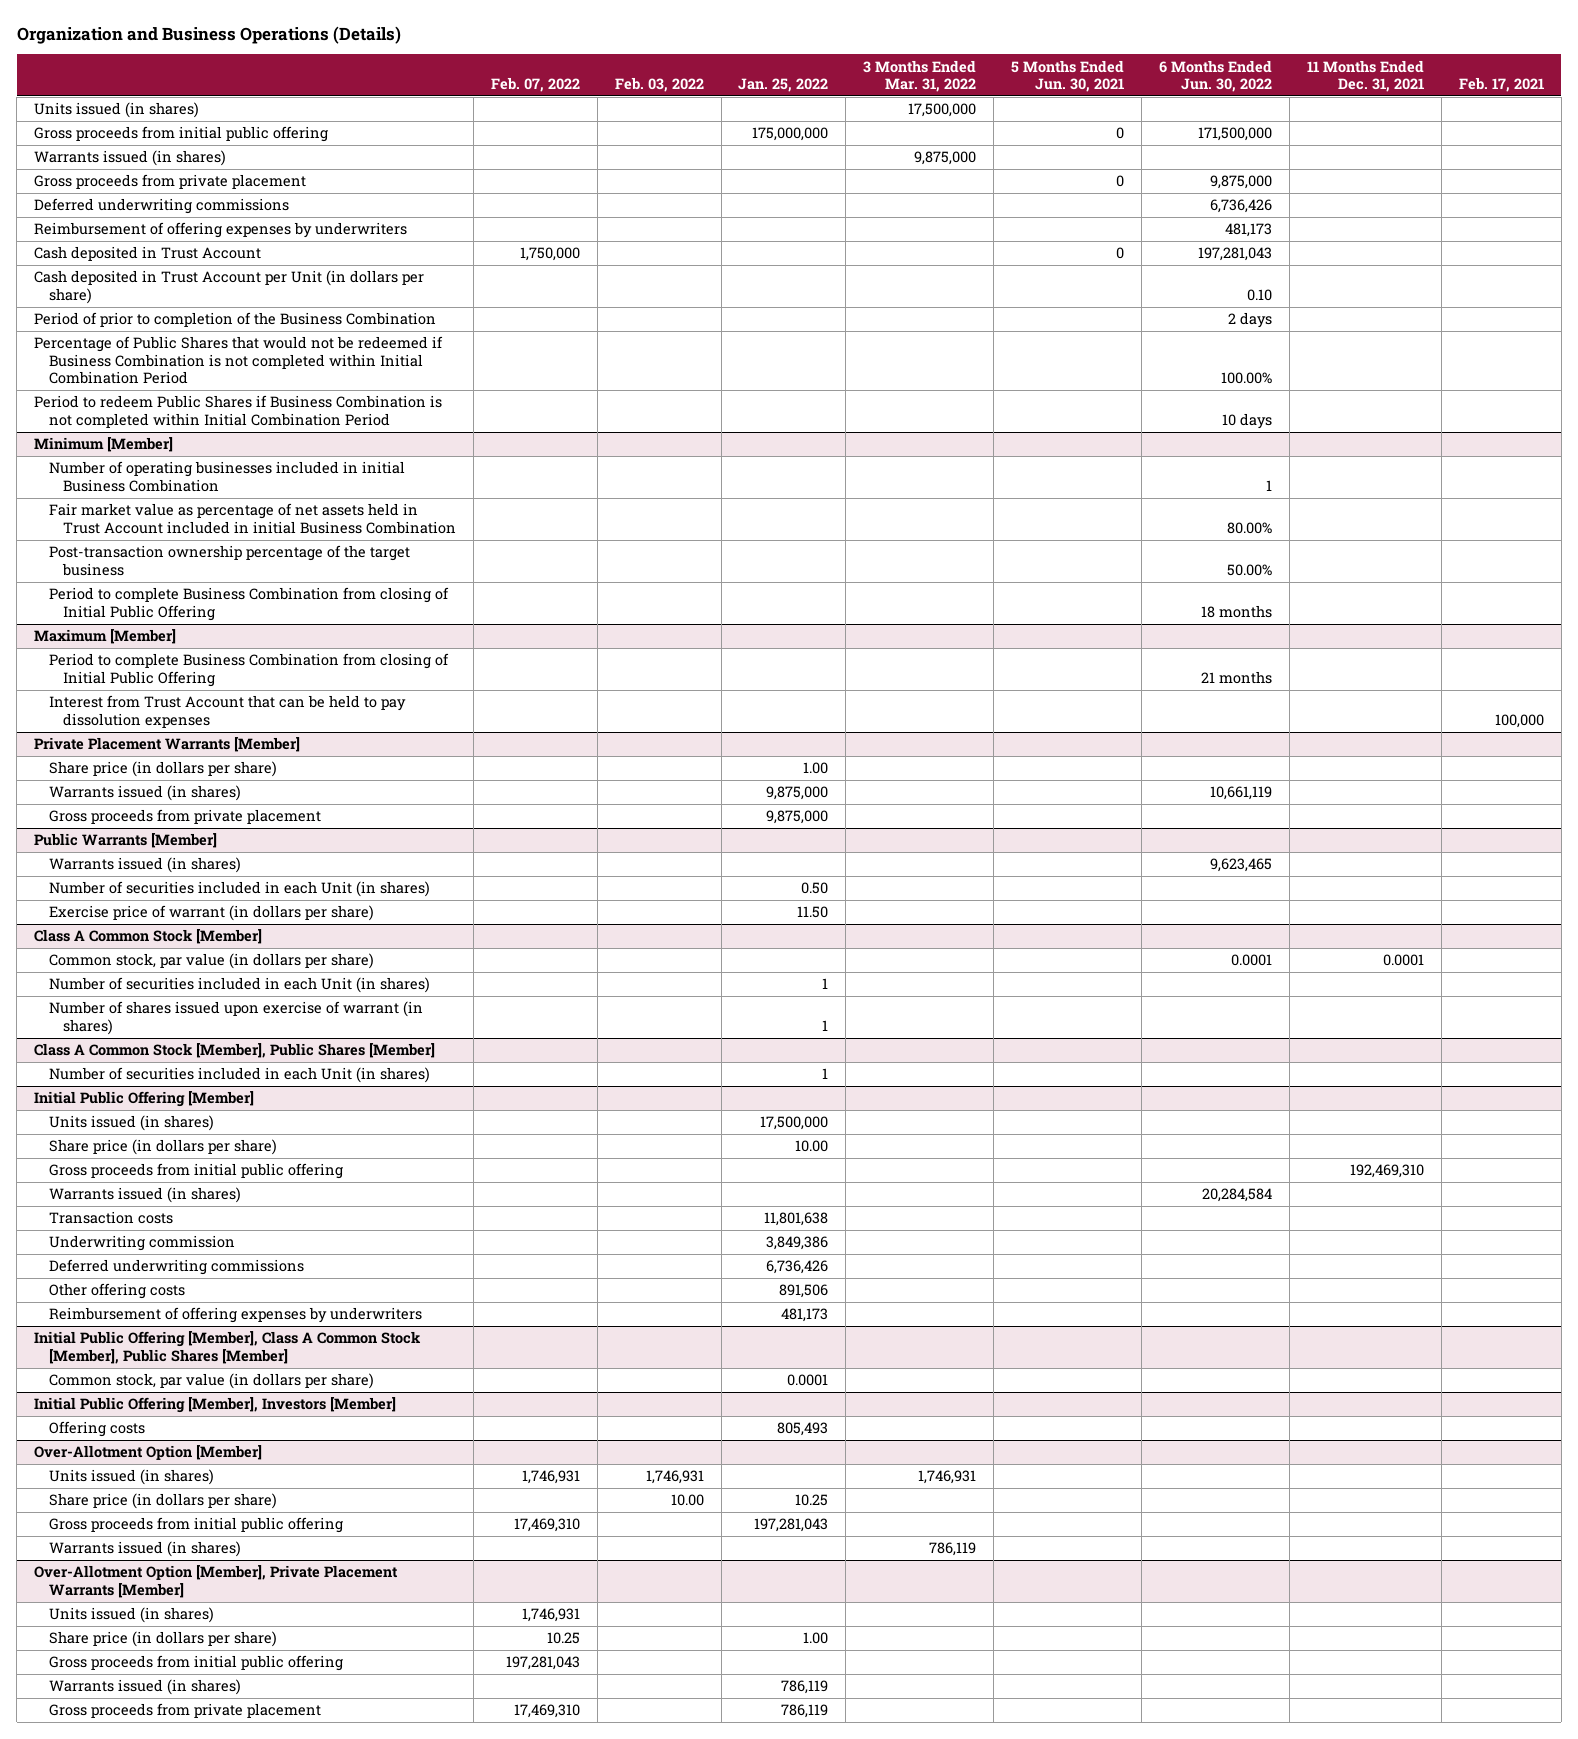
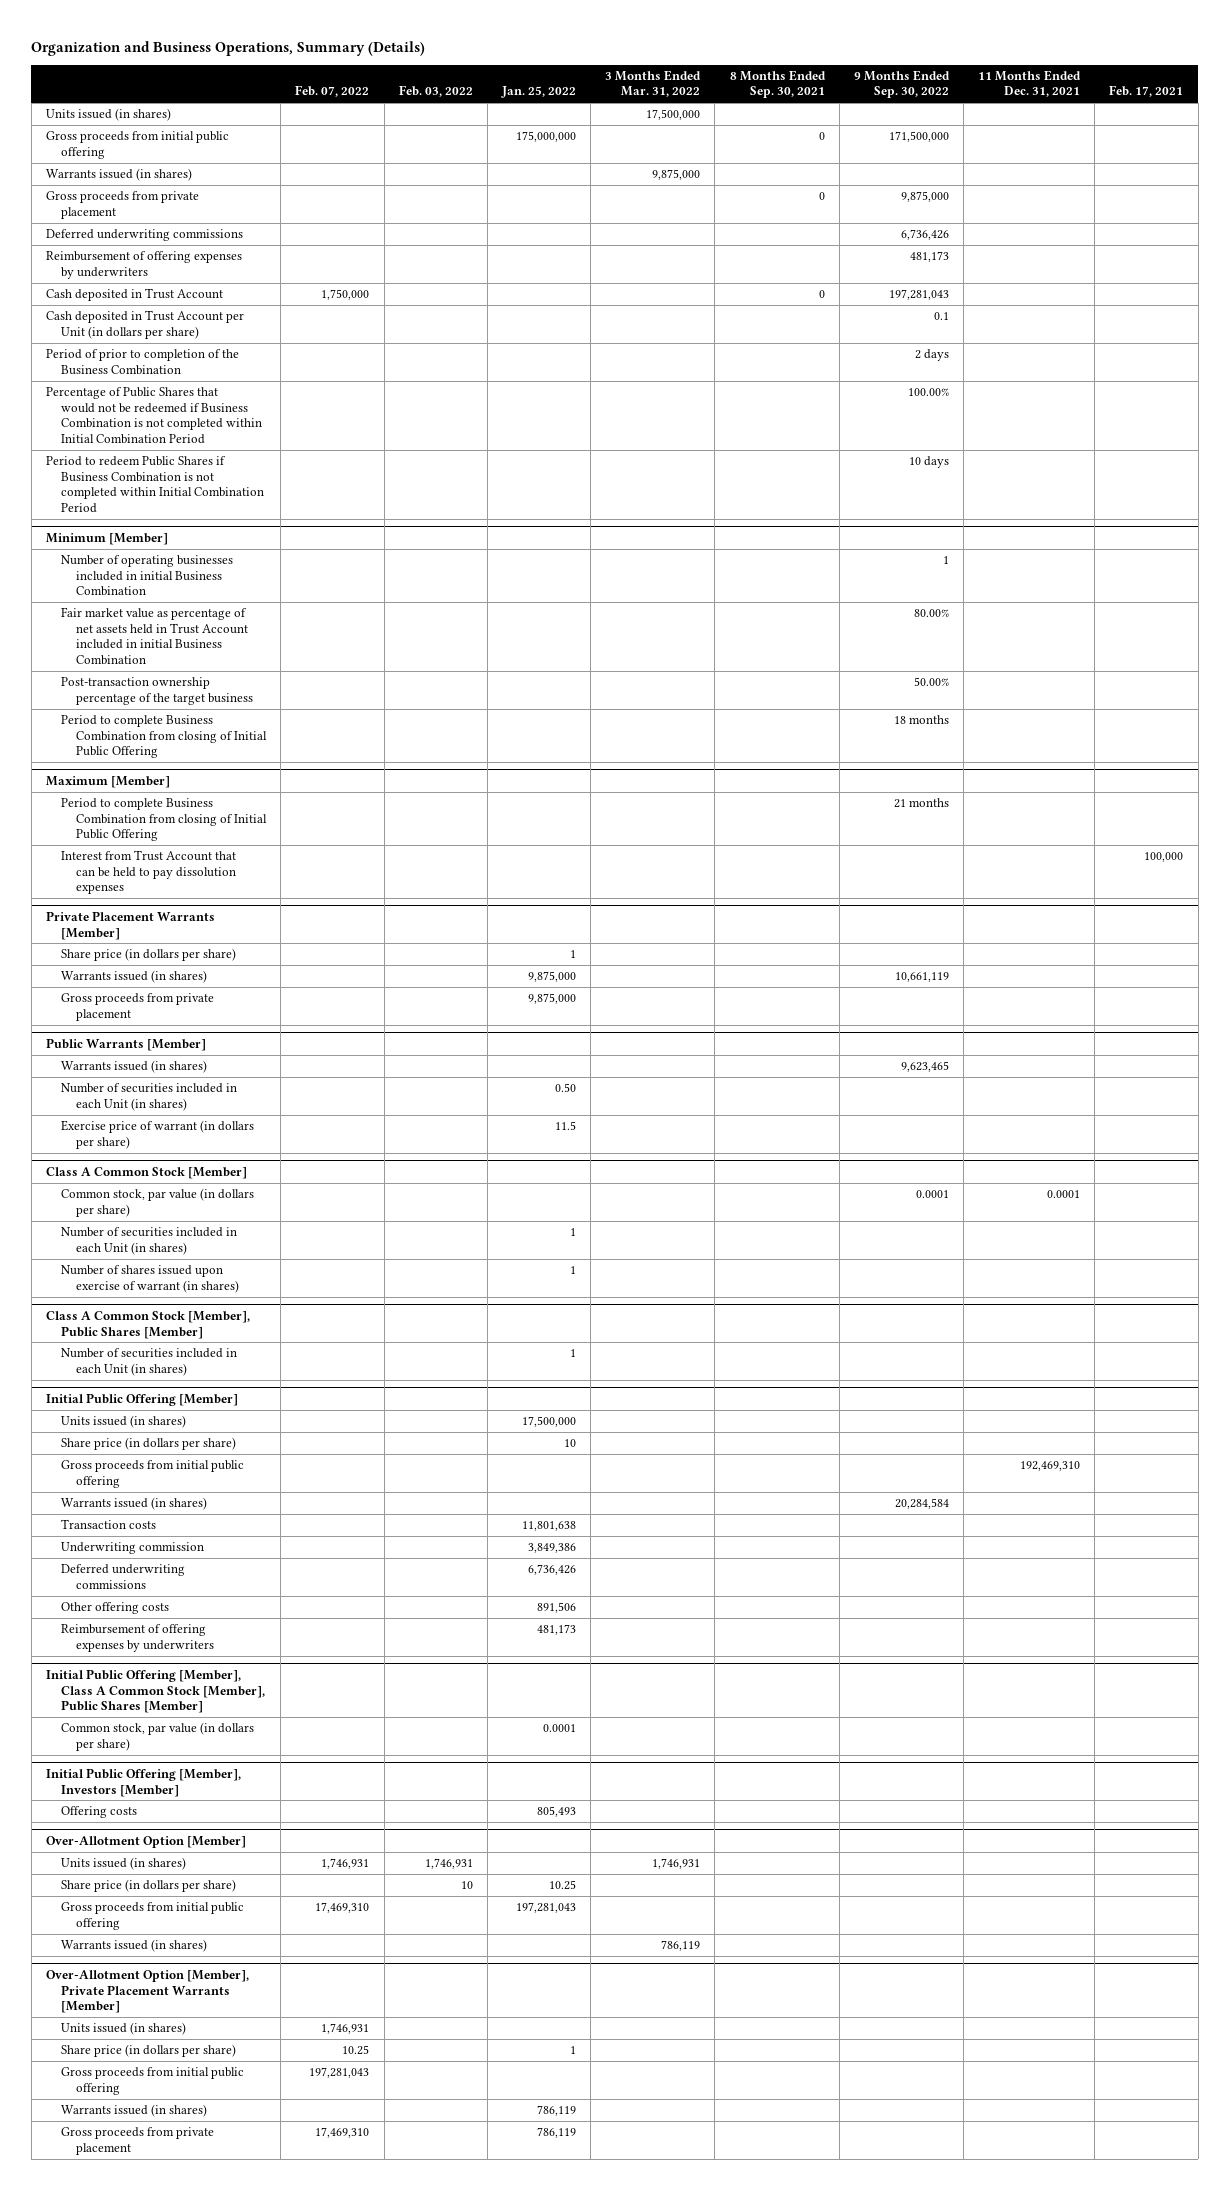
[16,25,401,44] Organization and Business Operations (Details) -> [31,40,426,56] Organization and Business Operations, Summary (Details)
[1011,59,1125,93] 5 Months Ended Jun. 30, 2021 -> none
[1158,59,1272,93] 6 Months Ended Jun. 30, 2022 -> none
none -> [729,69,826,99] 8 Months Ended Sep. 30, 2021
none -> [853,69,950,99] 9 Months Ended Sep. 30, 2022
[803,762,829,775] 1.00 -> [569,950,576,959] 1
[797,906,829,919] 11.50 -> [554,1121,576,1131] 11.5
[795,1140,829,1153] 10.00 -> [563,1439,576,1448] 10
[670,1494,704,1507] 10.00 -> [460,1881,473,1890] 10
[803,1632,829,1645] 1.00 -> [569,2046,576,2055] 1

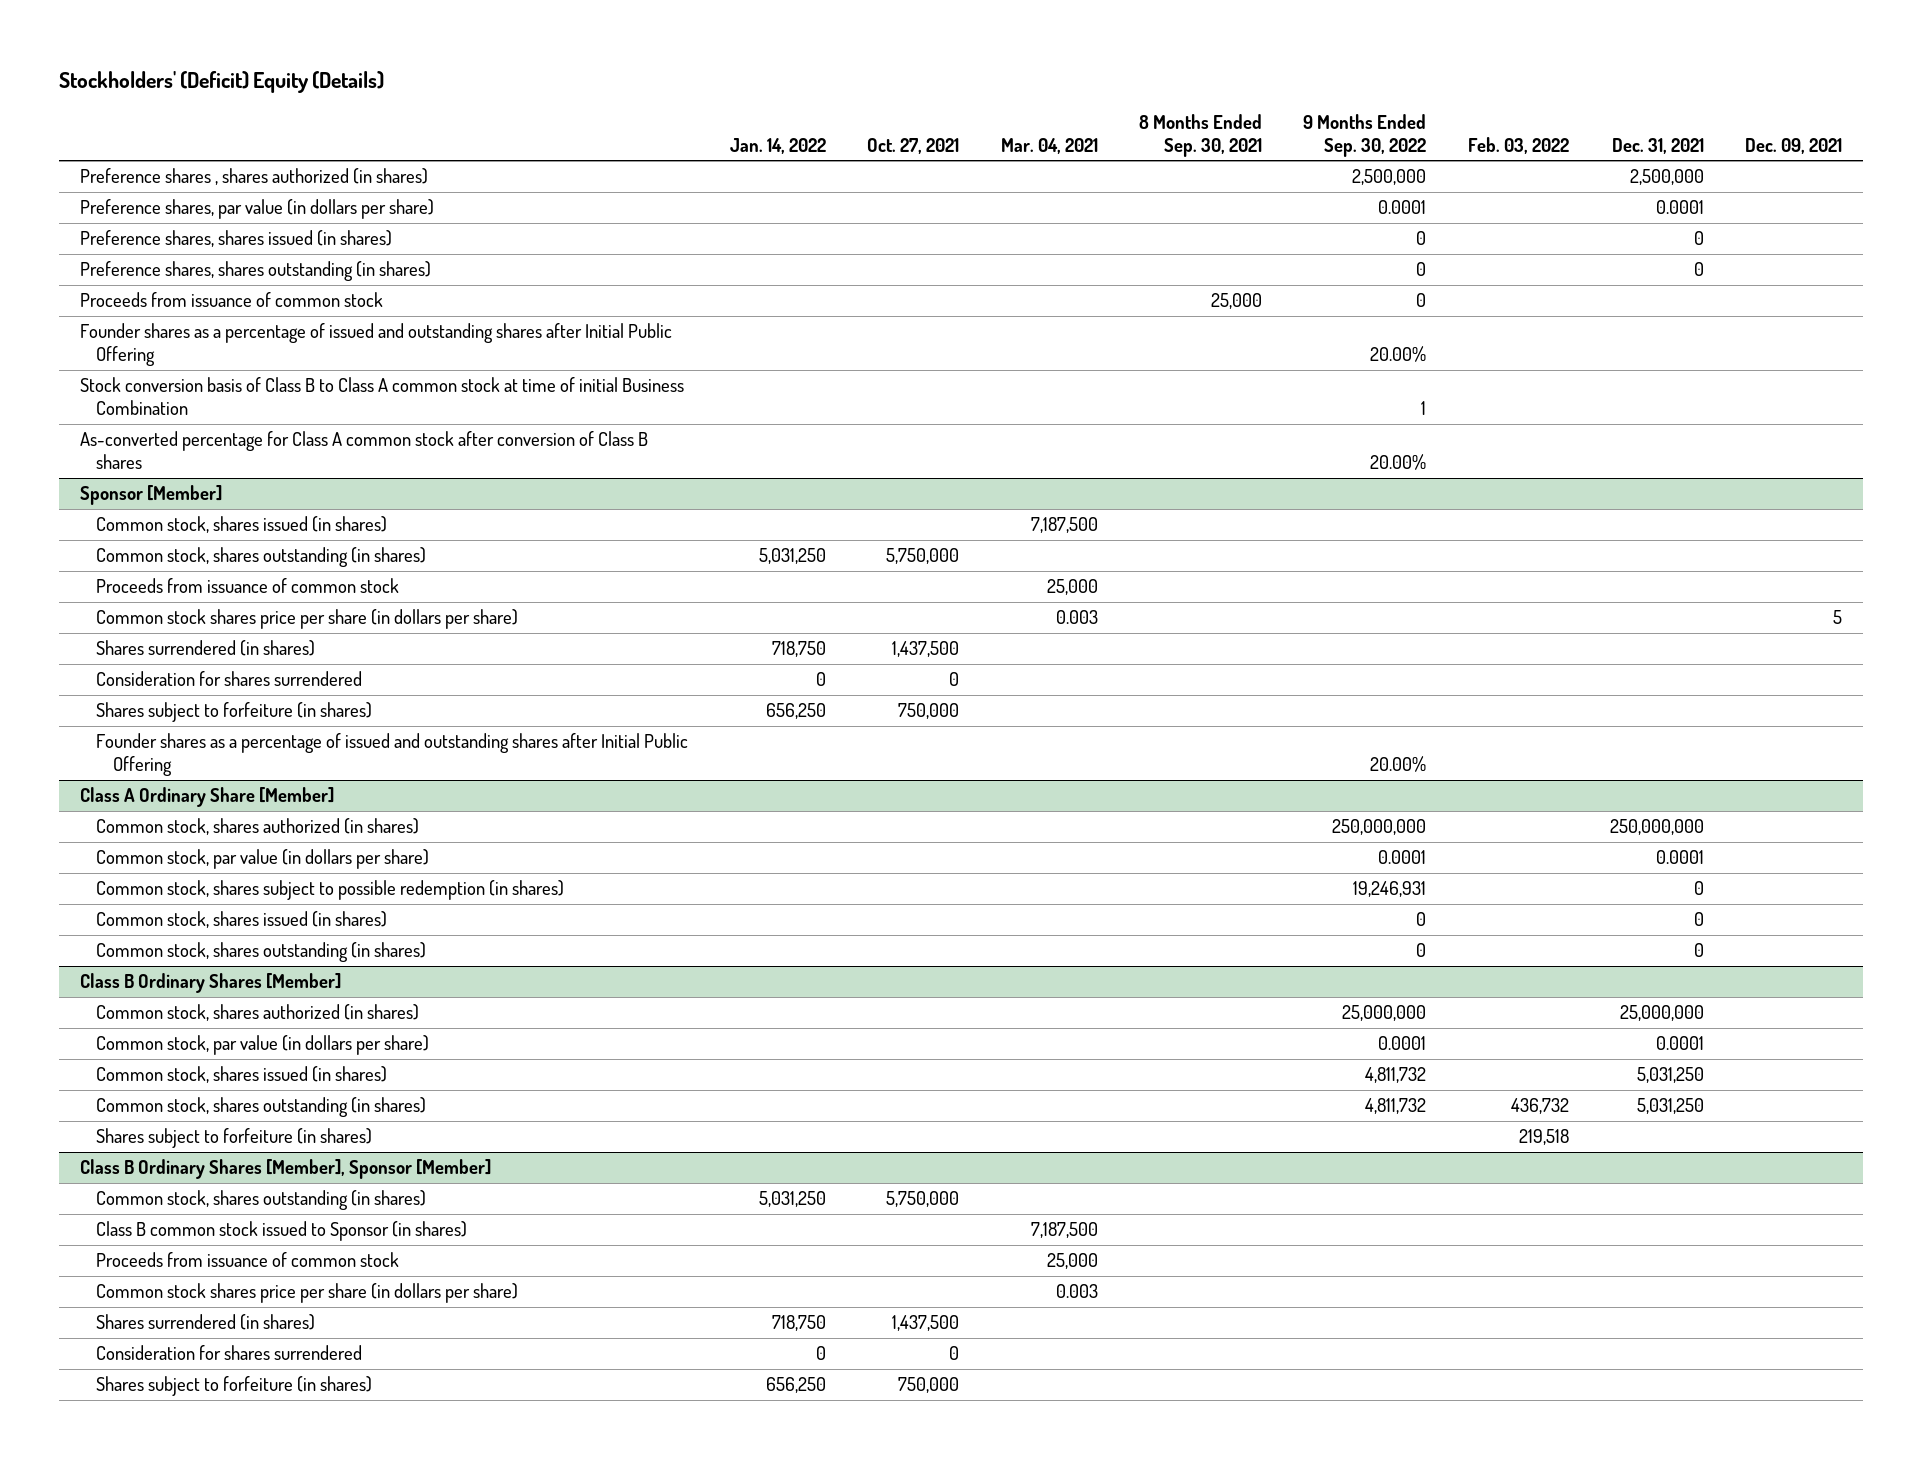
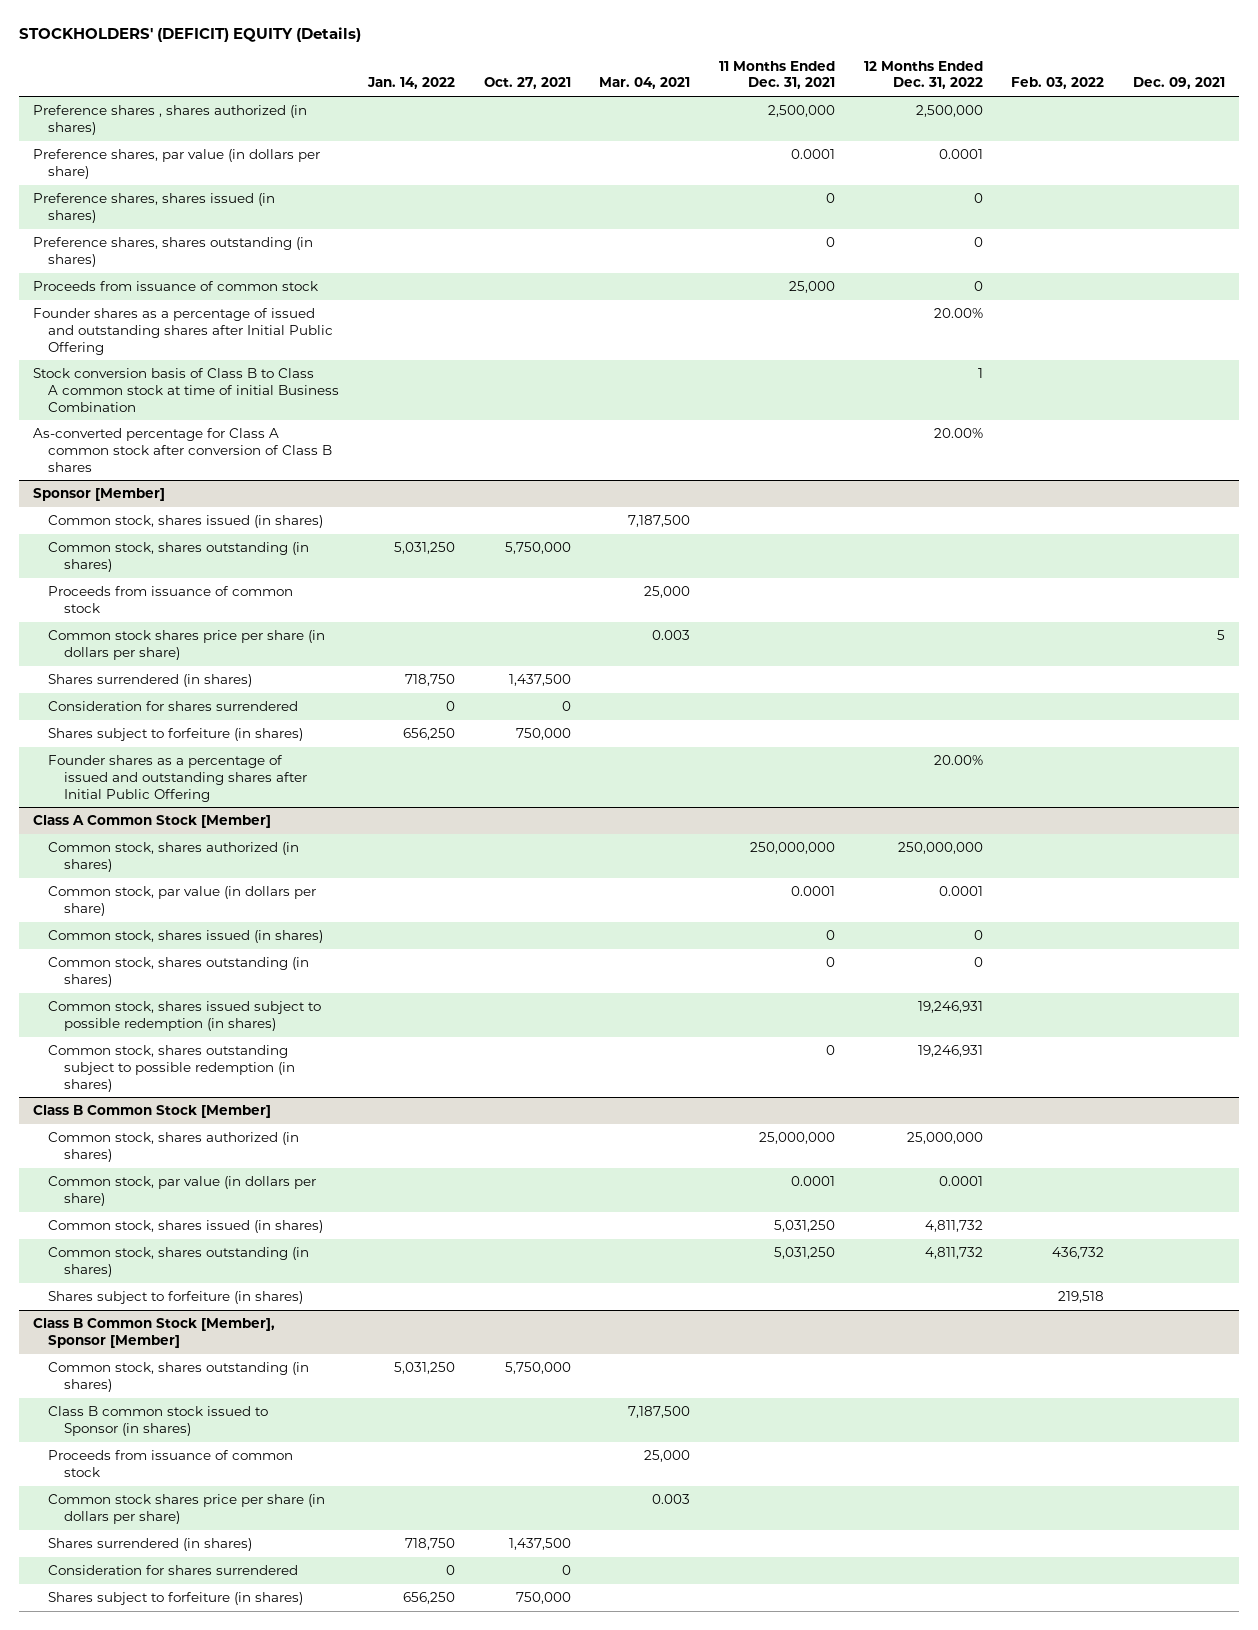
[59,71,385,94] Stockholders' (Deficit) Equity (Details) -> [18,27,361,43] STOCKHOLDERS' (DEFICIT) EQUITY (Details)
[1138,114,1262,157] 8 Months Ended Sep. 30, 2021 -> none
[1303,114,1427,157] 9 Months Ended Sep. 30, 2022 -> none
[1611,137,1704,154] Dec. 31, 2021 -> none
none -> [718,60,835,90] 11 Months Ended Dec. 31, 2021
none -> [863,60,983,90] 12 Months Ended Dec. 31, 2022
[79,787,334,808] Class A Ordinary Share [Member] -> [33,814,272,828] Class A Common Stock [Member]
[96,880,565,901] Common stock, shares subject to possible redemption (in shares) -> none
none -> [48,1000,322,1031] Common stock, shares issued subject to possible redemption (in shares)
none -> [48,1044,295,1092] Common stock, shares outstanding subject to possible redemption (in shares)
[79,973,341,994] Class B Ordinary Shares [Member] -> [33,1104,272,1118] Class B Common Stock [Member]
[79,1159,491,1180] Class B Ordinary Shares [Member], Sponsor [Member] -> [33,1317,276,1348] Class B Common Stock [Member], Sponsor [Member]

